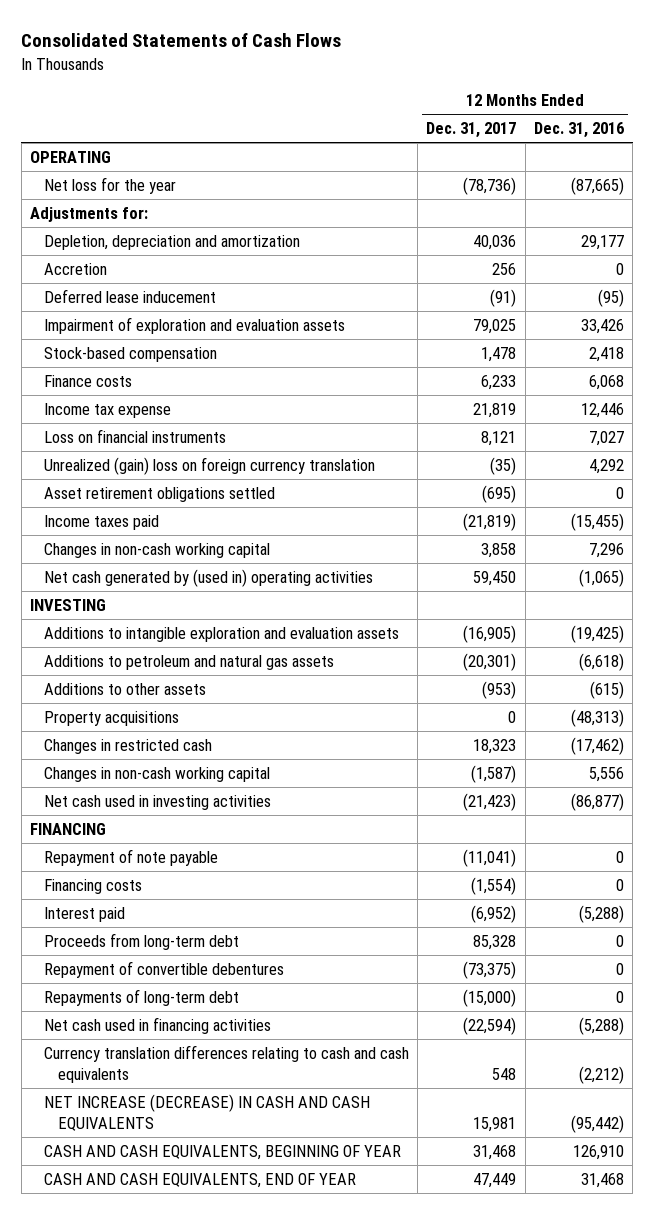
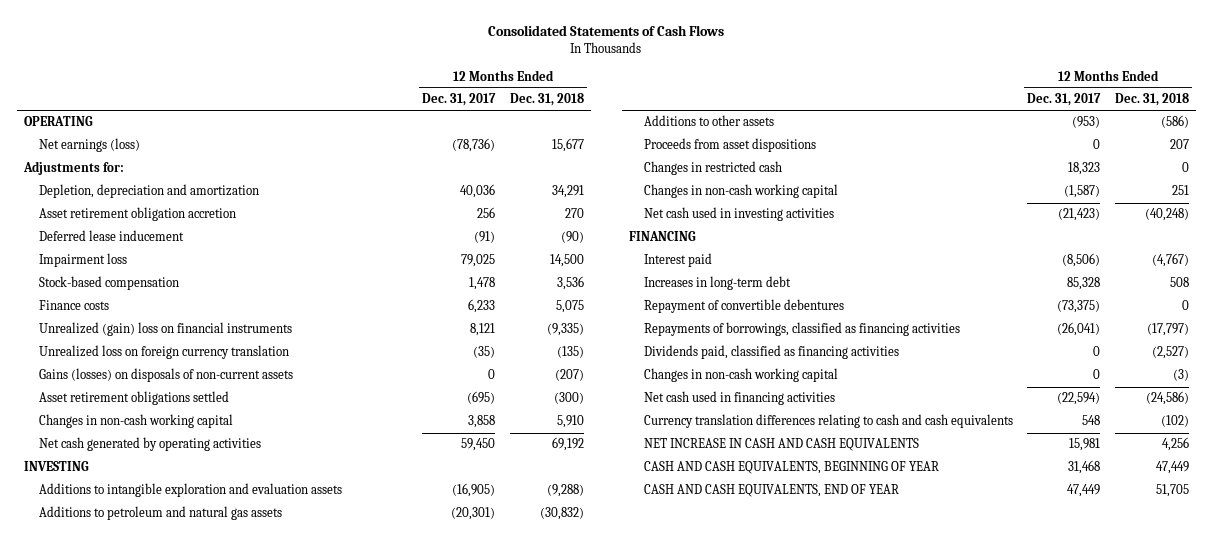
[534,122,625,139] Dec. 31, 2016 -> none
none -> [509,93,584,107] Dec. 31, 2018
[43,176,176,194] Net loss for the year -> [38,138,140,153] Net earnings (loss)
[43,262,107,275] Accretion -> [38,207,236,222] Asset retirement obligation accretion
[43,316,345,334] Impairment of exploration and evaluation assets -> [38,253,127,268] Impairment loss
[43,402,171,418] Income tax expense -> none
[43,428,226,443] Loss on financial instruments -> [38,322,292,337] Unrealized (gain) loss on financial instruments
[43,456,375,475] Unrealized (gain) loss on foreign currency translation -> [38,345,289,360] Unrealized loss on foreign currency translation
none -> [38,368,293,383] Gains (losses) on disposals of non-current assets
[43,514,159,530] Income taxes paid -> none
[43,568,373,587] Net cash generated by (used in) operating activities -> [38,437,261,452] Net cash generated by operating activities
[43,710,179,726] Property acquisitions -> none
none -> [643,138,816,153] Proceeds from asset dispositions
[43,848,218,866] Repayment of note payable -> none
[43,878,142,894] Financing costs -> none
[471,904,517,923] (6,952) -> [1062,253,1101,268] (8,506)
[43,932,239,950] Proceeds from long-term debt -> [643,276,791,291] Increases in long-term debt
[43,988,239,1006] Repayments of long-term debt -> none
none -> [643,322,960,337] Repayments of borrowings, classified as financing activities
none -> [643,345,899,360] Dividends paid, classified as financing activities
none -> [643,368,838,383] Changes in non-cash working capital
[43,1093,370,1132] NET INCREASE (DECREASE) IN CASH AND CASH EQUIVALENTS -> [643,438,919,452] NET INCREASE IN CASH AND CASH EQUIVALENTS

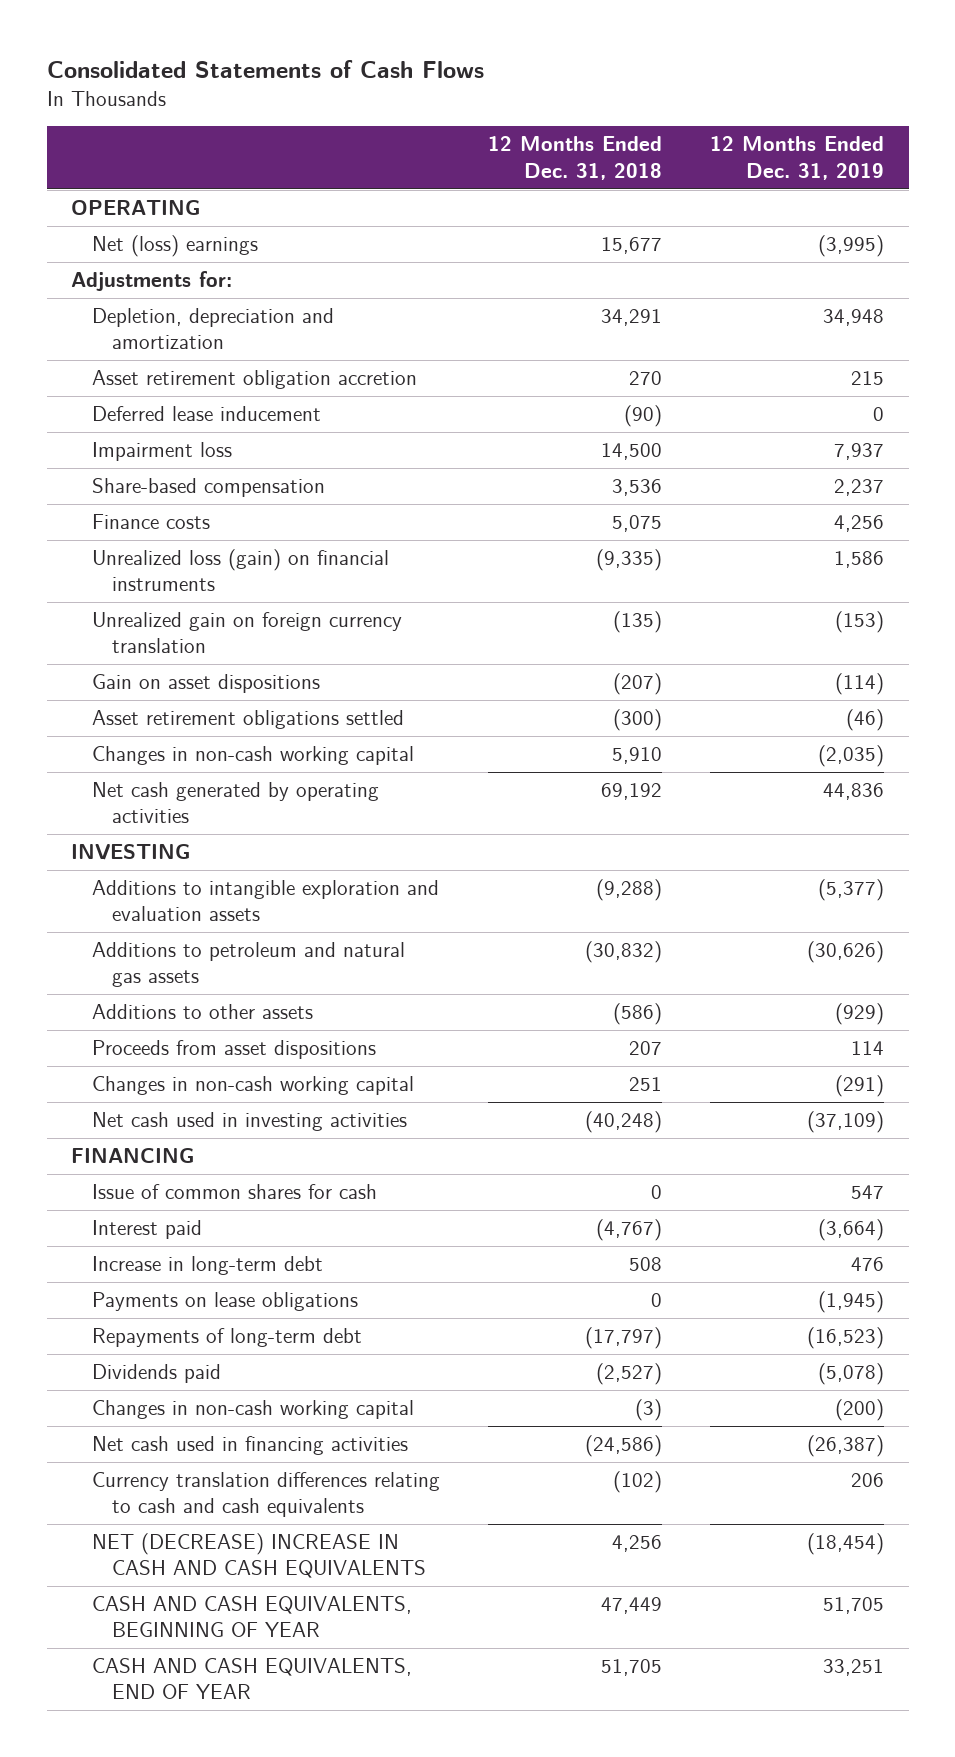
[422,93,497,107] Dec. 31, 2017 -> none
none -> [710,136,885,180] 12 Months Ended Dec. 31, 2019
[38,138,140,153] Net earnings (loss) -> [91,235,258,258] Net (loss) earnings
[38,276,179,291] Stock-based compensation -> [91,478,325,498] Share-based compensation
[38,322,292,337] Unrealized (gain) loss on financial instruments -> [91,549,389,592] Unrealized loss (gain) on financial instruments
[38,345,289,360] Unrealized loss on foreign currency translation -> [91,612,402,654] Unrealized gain on foreign currency translation
[38,368,293,383] Gains (losses) on disposals of non-current assets -> [91,674,320,694] Gain on asset dispositions
[643,161,782,176] Changes in restricted cash -> none
none -> [91,1184,377,1200] Issue of common shares for cash
[643,299,844,314] Repayment of convertible debentures -> none
[643,276,791,291] Increases in long-term debt -> [91,1256,323,1276] Increase in long-term debt
none -> [91,1292,358,1312] Payments on lease obligations
[643,322,960,337] Repayments of borrowings, classified as financing activities -> [91,1328,362,1348] Repayments of long-term debt
[643,345,899,360] Dividends paid, classified as financing activities -> [91,1364,221,1384] Dividends paid
[643,438,919,452] NET INCREASE IN CASH AND CASH EQUIVALENTS -> [91,1533,427,1579] NET (DECREASE) INCREASE IN CASH AND CASH EQUIVALENTS

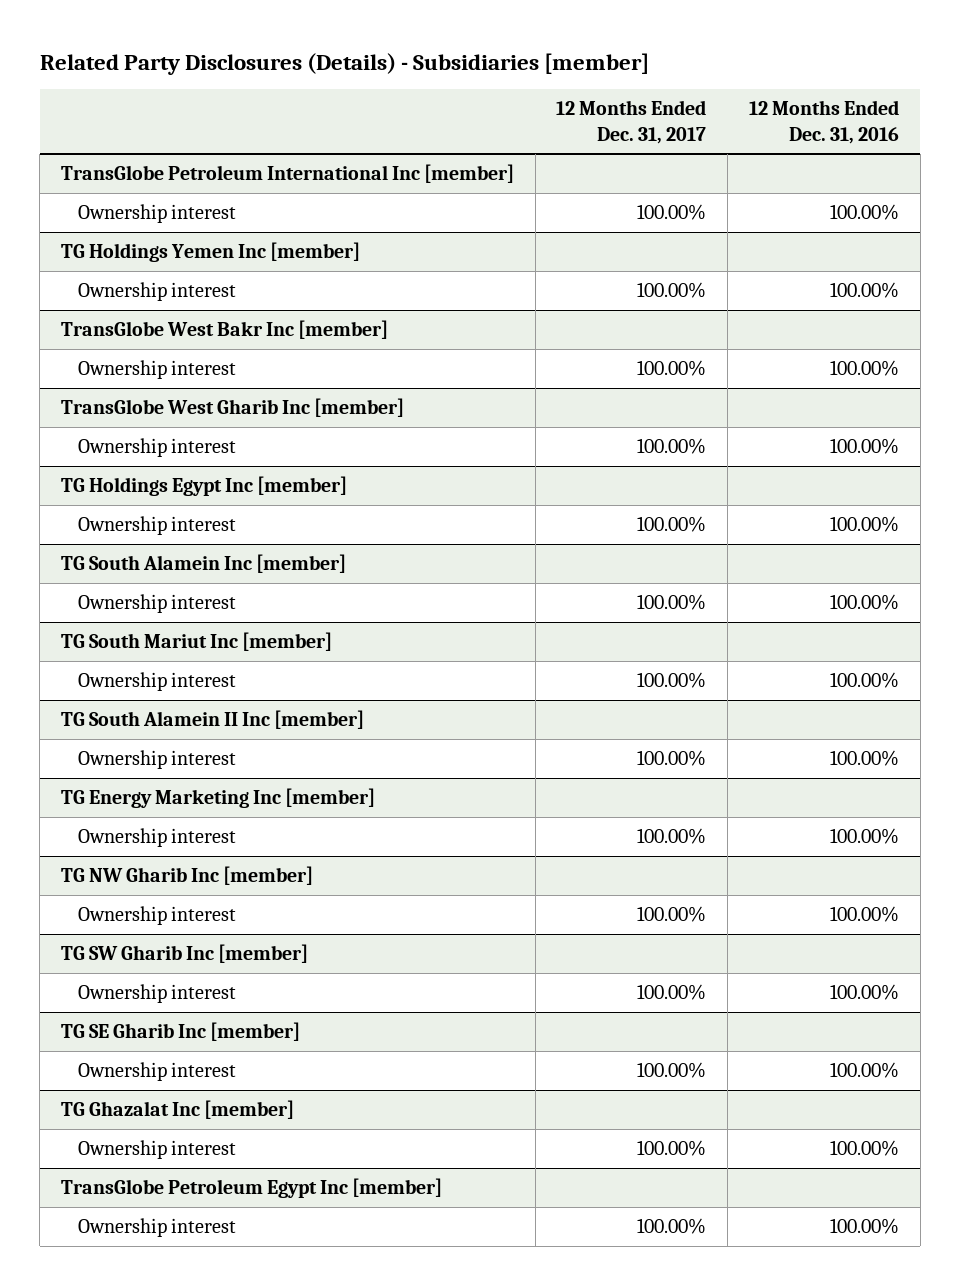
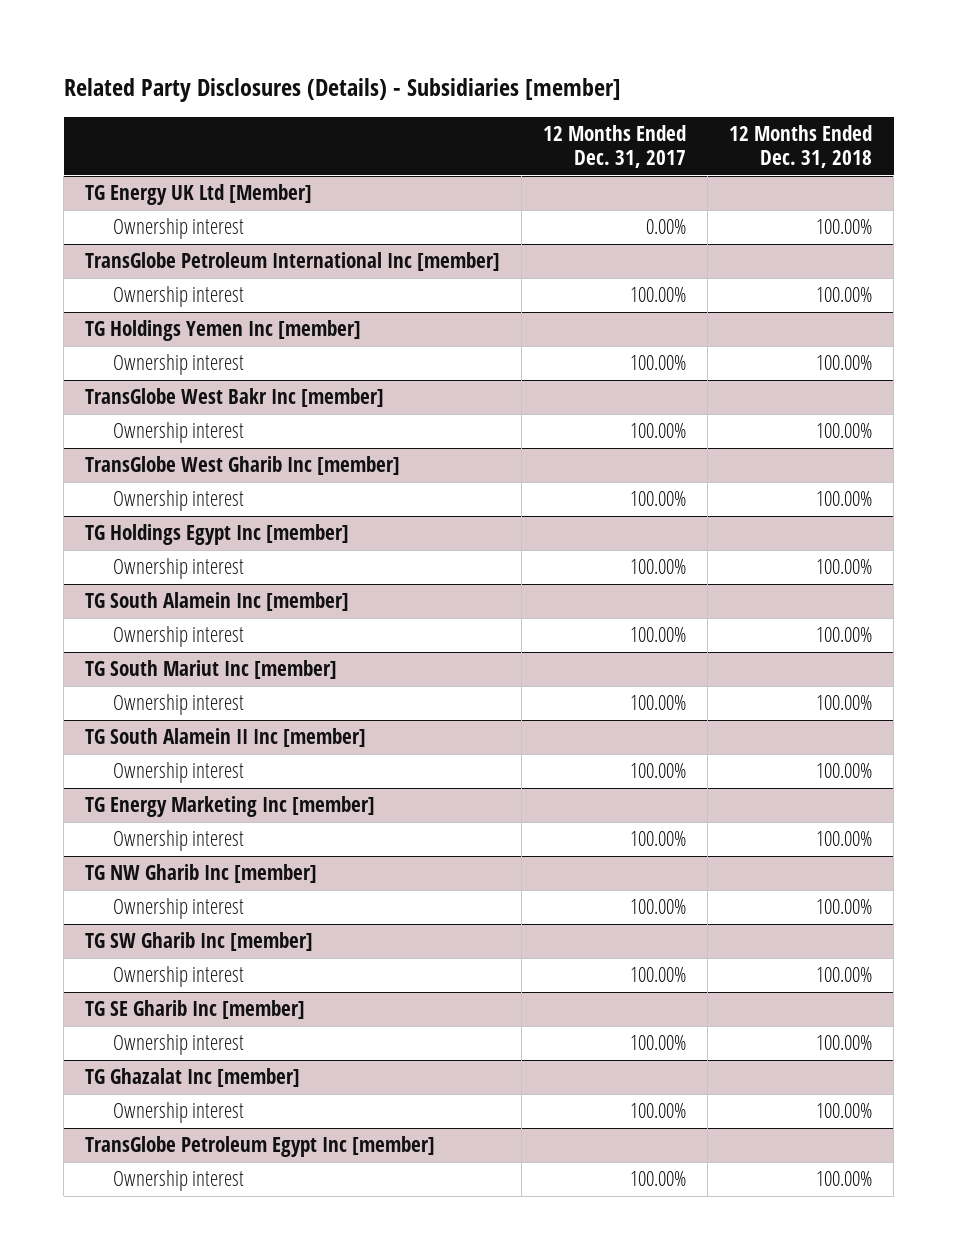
[749,100,900,144] 12 Months Ended Dec. 31, 2016 -> none
none -> [729,125,873,169] 12 Months Ended Dec. 31, 2018
none -> [85,184,313,206] TG Energy UK Ltd [Member]
none -> [113,218,245,240] Ownership interest

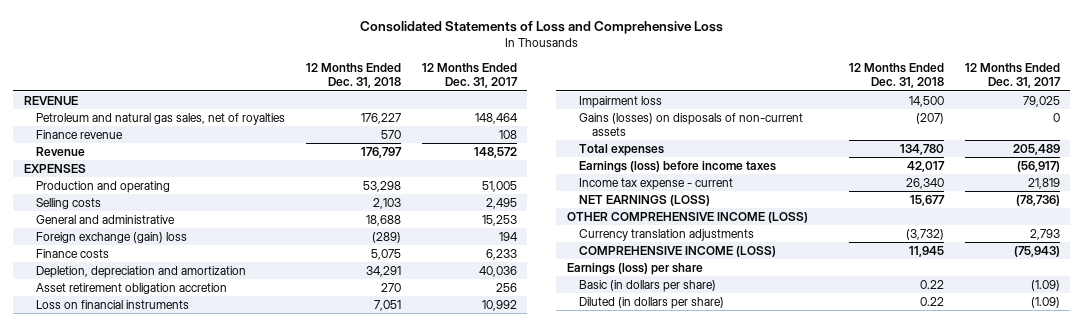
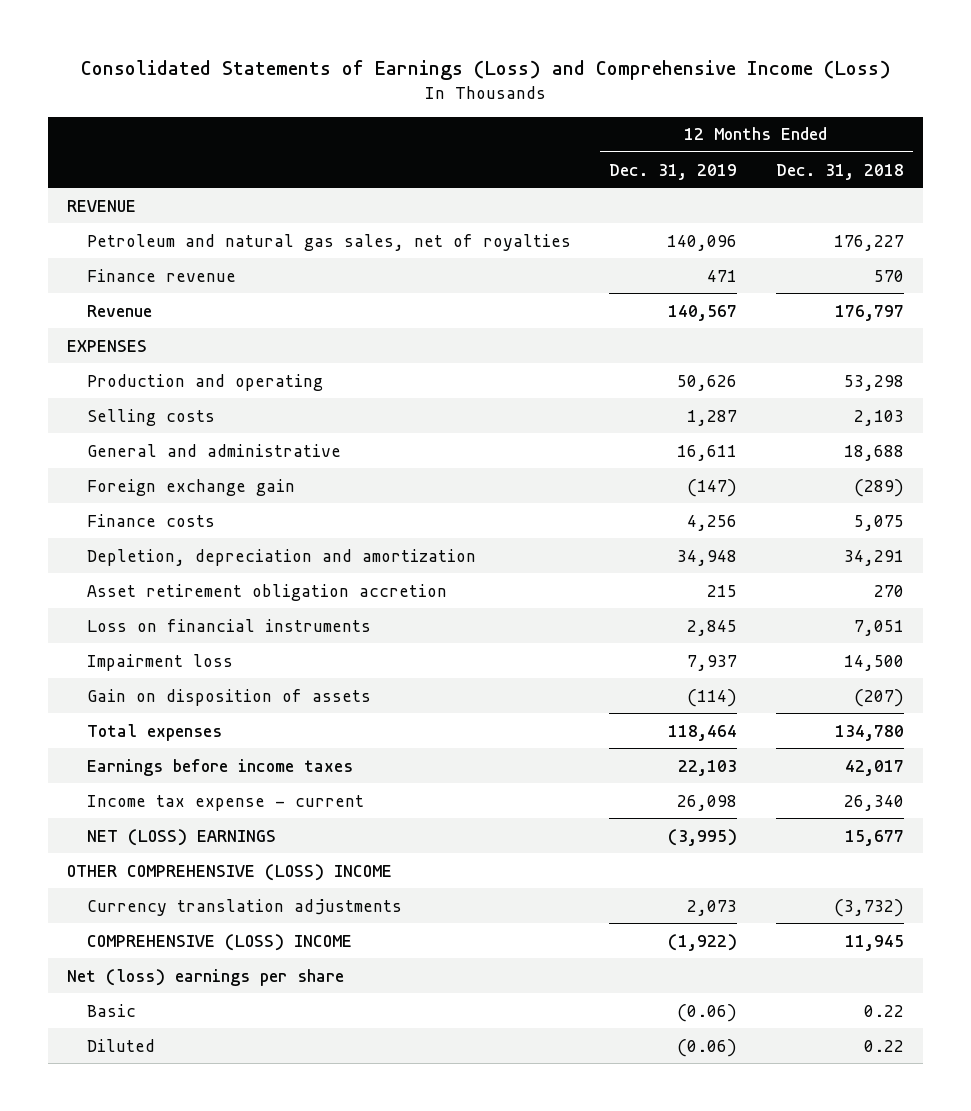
[359,21,723,35] Consolidated Statements of Loss and Comprehensive Loss -> [80,60,891,81] Consolidated Statements of Earnings (Loss) and Comprehensive Income (Loss)
[421,63,518,89] 12 Months Ended Dec. 31, 2017 -> none
none -> [609,163,738,180] Dec. 31, 2019
[36,231,188,243] Foreign exchange (gain) loss -> [86,478,295,496] Foreign exchange gain
[579,112,804,137] Gains (losses) on disposals of non-current assets -> [86,688,371,706] Gain on disposition of assets
[579,160,777,173] Earnings (loss) before income taxes -> [86,758,353,776] Earnings before income taxes
[579,194,711,206] NET EARNINGS (LOSS) -> [86,828,276,846] NET (LOSS) EARNINGS
[566,211,808,223] OTHER COMPREHENSIVE INCOME (LOSS) -> [67,863,393,881] OTHER COMPREHENSIVE (LOSS) INCOME
[579,245,777,257] COMPREHENSIVE INCOME (LOSS) -> [86,933,352,951] COMPREHENSIVE (LOSS) INCOME
[566,262,703,275] Earnings (loss) per share -> [67,968,345,986] Net (loss) earnings per share
[579,279,717,292] Basic (in dollars per share) -> [86,1003,136,1017] Basic
[579,296,725,309] Diluted (in dollars per share) -> [86,1038,155,1052] Diluted

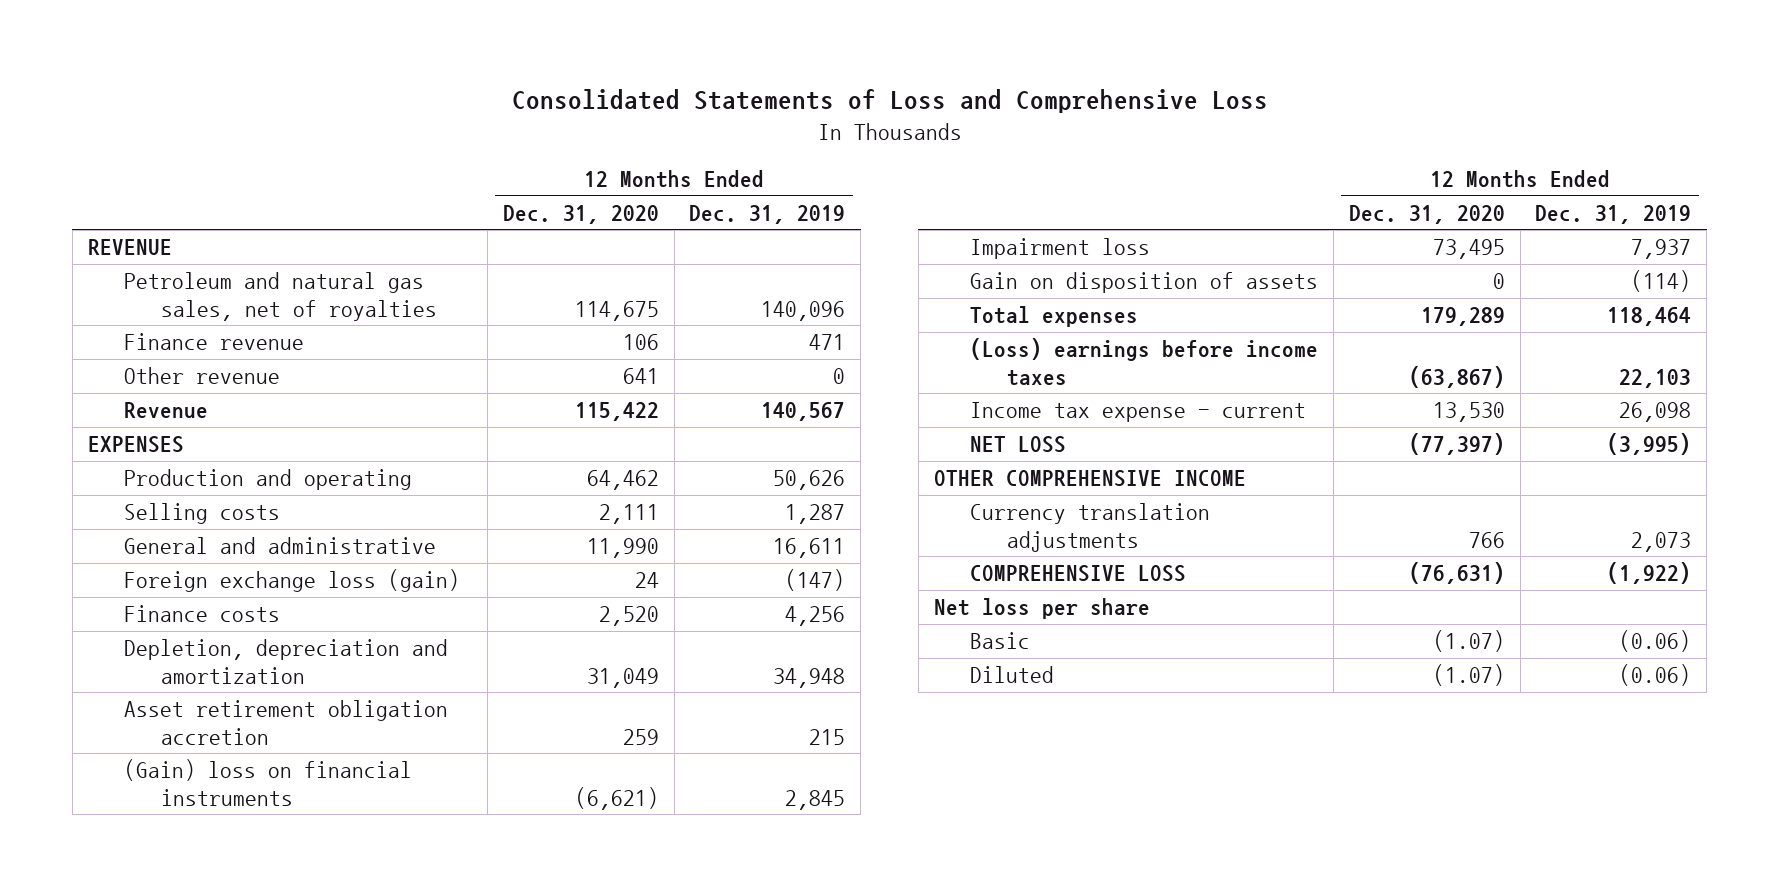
[80,60,891,81] Consolidated Statements of Earnings (Loss) and Comprehensive Income (Loss) -> [511,89,1268,114] Consolidated Statements of Loss and Comprehensive Loss
[775,163,904,180] Dec. 31, 2018 -> none
none -> [502,205,659,225] Dec. 31, 2020
none -> [124,367,281,385] Other revenue
[86,478,295,496] Foreign exchange gain -> [124,569,461,593] Foreign exchange loss (gain)
[86,618,371,632] Loss on financial instruments -> [124,759,413,806] (Gain) loss on financial instruments
[86,758,353,776] Earnings before income taxes -> [970,338,1319,386] (Loss) earnings before income taxes
[86,828,276,846] NET (LOSS) EARNINGS -> [970,436,1067,454] NET LOSS
[67,863,393,881] OTHER COMPREHENSIVE (LOSS) INCOME -> [933,470,1246,488] OTHER COMPREHENSIVE INCOME
[86,933,352,951] COMPREHENSIVE (LOSS) INCOME -> [970,565,1187,583] COMPREHENSIVE LOSS
[67,968,345,986] Net (loss) earnings per share -> [933,598,1150,620] Net loss per share

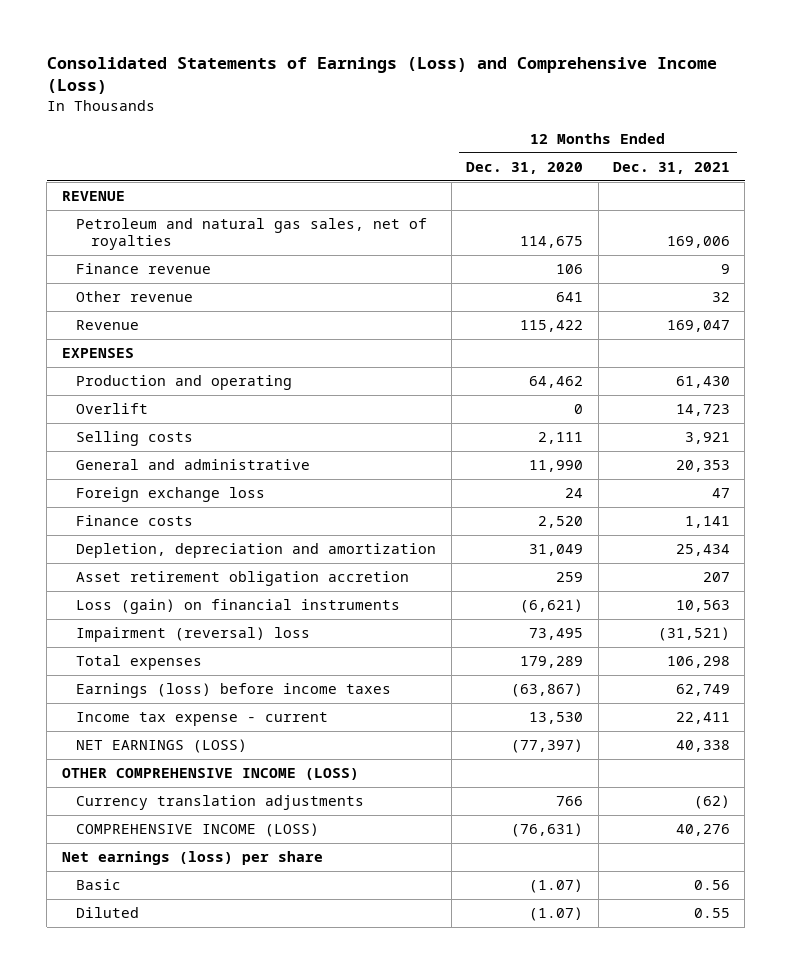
[511,89,1268,114] Consolidated Statements of Loss and Comprehensive Loss -> [46,56,717,95] Consolidated Statements of Earnings (Loss) and Comprehensive Income (Loss)
[689,205,846,225] Dec. 31, 2019 -> none
none -> [613,161,731,174] Dec. 31, 2021
none -> [76,403,149,415] Overlift
[124,569,461,593] Foreign exchange loss (gain) -> [76,487,266,503] Foreign exchange loss
[970,272,1319,294] Gain on disposition of assets -> none
[124,759,413,806] (Gain) loss on financial instruments -> [76,599,401,615] Loss (gain) on financial instruments
[970,238,1151,260] Impairment loss -> [76,627,311,643] Impairment (reversal) loss
[970,338,1319,386] (Loss) earnings before income taxes -> [76,683,392,699] Earnings (loss) before income taxes
[970,436,1067,454] NET LOSS -> [76,739,248,754] NET EARNINGS (LOSS)
[933,470,1246,488] OTHER COMPREHENSIVE INCOME -> [61,768,359,781] OTHER COMPREHENSIVE INCOME (LOSS)
[970,565,1187,583] COMPREHENSIVE LOSS -> [76,823,320,838] COMPREHENSIVE INCOME (LOSS)
[933,598,1150,620] Net loss per share -> [61,851,323,866] Net earnings (loss) per share

